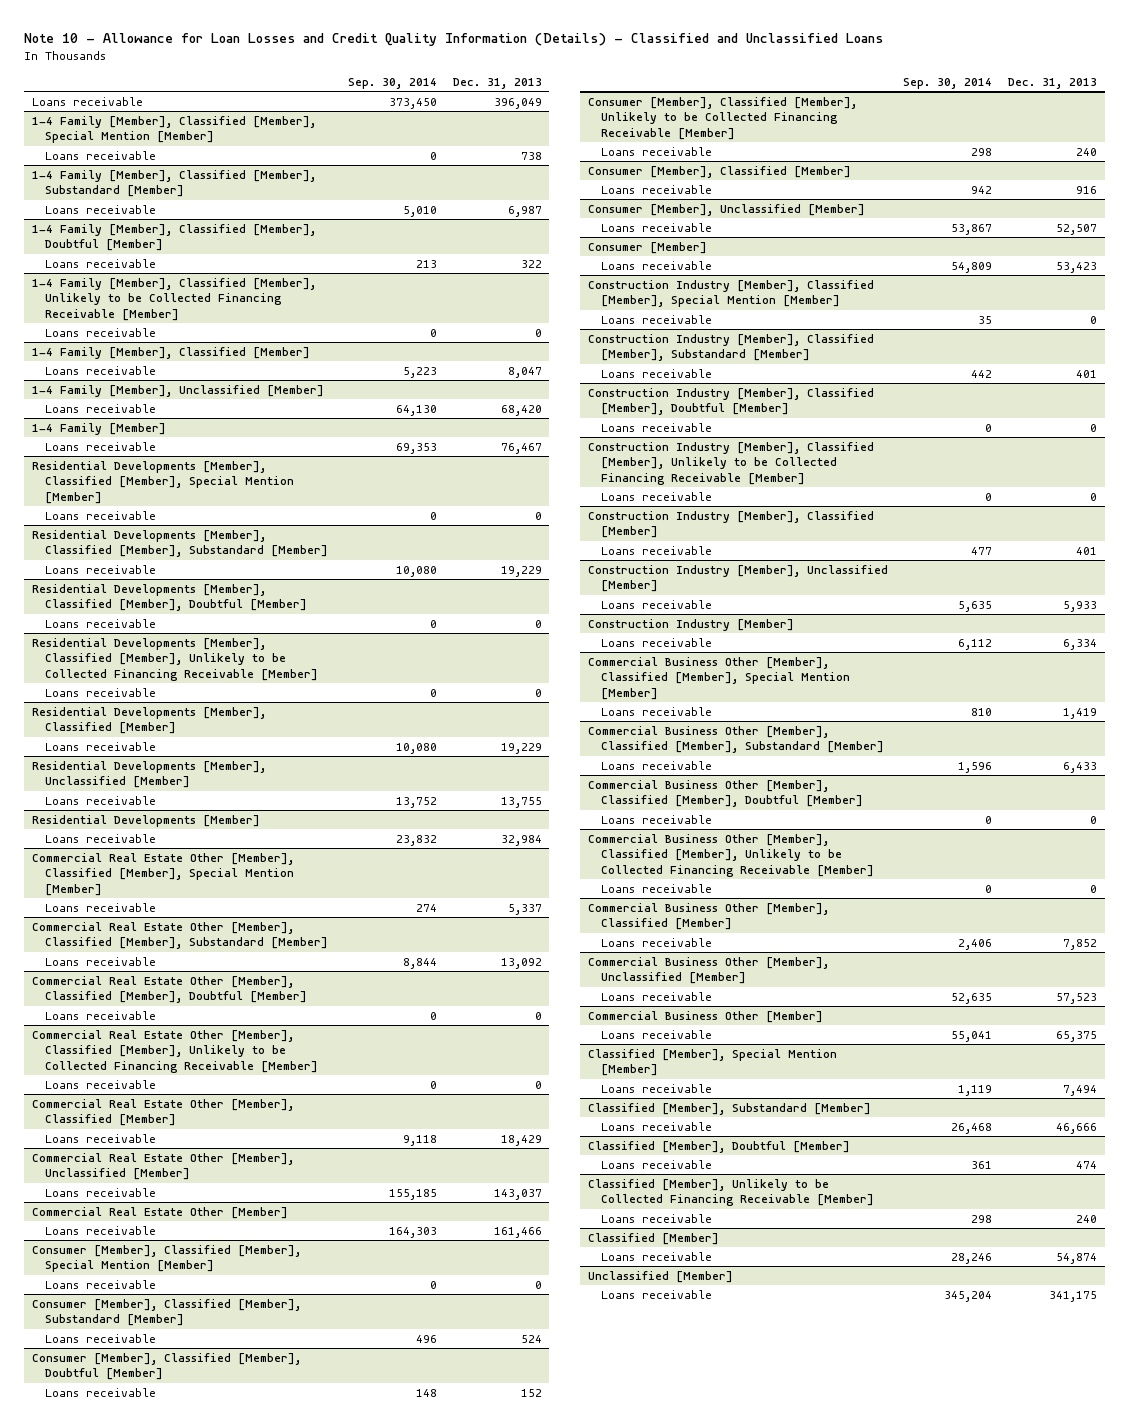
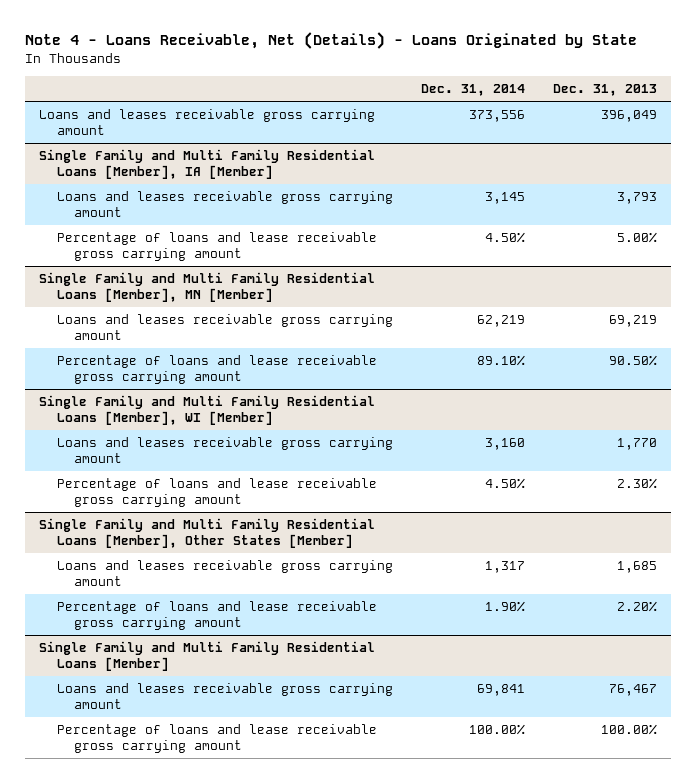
[24,33,884,47] Note 10 - Allowance for Loan Losses and Credit Quality Information (Details) - Classified and Unclassified Loans -> [25,32,638,50] Note 4 - Loans Receivable, Net (Details) - Loans Originated by State
[347,77,437,89] Sep. 30, 2014 -> none
none -> [420,84,525,97] Dec. 31, 2014
[32,115,317,144] 1-4 Family [Member], Classified [Member], Special Mention [Member] -> none
[32,169,317,198] 1-4 Family [Member], Classified [Member], Substandard [Member] -> none
[32,223,317,252] 1-4 Family [Member], Classified [Member], Doubtful [Member] -> none
[32,277,317,321] 1-4 Family [Member], Classified [Member], Unlikely to be Collected Financing Receivable [Member] -> none
[32,346,311,359] 1-4 Family [Member], Classified [Member] -> none
[32,384,325,397] 1-4 Family [Member], Unclassified [Member] -> none
[45,403,157,413] Loans receivable -> none
[32,422,167,435] 1-4 Family [Member] -> none
[45,441,157,451] Loans receivable -> none
[32,460,295,504] Residential Developments [Member], Classified [Member], Special Mention [Member] -> none
[45,510,157,520] Loans receivable -> none
[32,529,329,558] Residential Developments [Member], Classified [Member], Substandard [Member] -> none
[45,564,157,574] Loans receivable -> none
[32,583,308,612] Residential Developments [Member], Classified [Member], Doubtful [Member] -> none
[45,618,157,628] Loans receivable -> none
[32,637,319,681] Residential Developments [Member], Classified [Member], Unlikely to be Collected Financing Receivable [Member] -> none
[45,687,157,697] Loans receivable -> none
[32,706,267,735] Residential Developments [Member], Classified [Member] -> none
[45,741,157,751] Loans receivable -> none
[32,760,267,789] Residential Developments [Member], Unclassified [Member] -> none
[45,795,157,805] Loans receivable -> none
[32,814,261,827] Residential Developments [Member] -> none
[45,833,157,843] Loans receivable -> none
[32,852,295,896] Commercial Real Estate Other [Member], Classified [Member], Special Mention [Member] -> none
[45,902,157,912] Loans receivable -> none
[32,921,329,950] Commercial Real Estate Other [Member], Classified [Member], Substandard [Member] -> none
[45,956,157,966] Loans receivable -> none
[32,975,308,1004] Commercial Real Estate Other [Member], Classified [Member], Doubtful [Member] -> none
[45,1010,157,1020] Loans receivable -> none
[32,1029,319,1073] Commercial Real Estate Other [Member], Classified [Member], Unlikely to be Collected Financing Receivable [Member] -> none
[45,1079,157,1089] Loans receivable -> none
[32,1098,295,1127] Commercial Real Estate Other [Member], Classified [Member] -> none
[45,1133,157,1143] Loans receivable -> none
[32,1152,295,1181] Commercial Real Estate Other [Member], Unclassified [Member] -> none
[45,1187,157,1197] Loans receivable -> none
[32,1206,289,1219] Commercial Real Estate Other [Member] -> none
[45,1225,157,1235] Loans receivable -> none
[32,1244,302,1273] Consumer [Member], Classified [Member], Special Mention [Member] -> none
[45,1279,157,1289] Loans receivable -> none
[32,1298,302,1327] Consumer [Member], Classified [Member], Substandard [Member] -> none
[45,1333,157,1343] Loans receivable -> none
[32,1352,302,1381] Consumer [Member], Classified [Member], Doubtful [Member] -> none
[45,1387,157,1397] Loans receivable -> none
[587,96,857,140] Consumer [Member], Classified [Member], Unlikely to be Collected Financing Receivable [Member] -> none
[601,146,713,156] Loans receivable -> none
[587,165,851,178] Consumer [Member], Classified [Member] -> none
[601,184,713,194] Loans receivable -> none
[587,203,865,216] Consumer [Member], Unclassified [Member] -> none
[601,222,713,232] Loans receivable -> none
[587,241,707,254] Consumer [Member] -> none
[601,260,713,270] Loans receivable -> none
[587,279,874,308] Construction Industry [Member], Classified [Member], Special Mention [Member] -> none
[601,314,713,324] Loans receivable -> none
[587,333,874,362] Construction Industry [Member], Classified [Member], Substandard [Member] -> none
[601,368,713,378] Loans receivable -> none
[587,387,874,416] Construction Industry [Member], Classified [Member], Doubtful [Member] -> none
[601,422,713,432] Loans receivable -> none
[587,441,874,485] Construction Industry [Member], Classified [Member], Unlikely to be Collected Financing Receivable [Member] -> none
[601,491,713,501] Loans receivable -> none
[587,510,874,539] Construction Industry [Member], Classified [Member] -> none
[601,545,713,555] Loans receivable -> none
[587,564,888,593] Construction Industry [Member], Unclassified [Member] -> none
[601,599,713,609] Loans receivable -> none
[587,618,794,631] Construction Industry [Member] -> none
[601,637,713,647] Loans receivable -> none
[587,656,851,700] Commercial Business Other [Member], Classified [Member], Special Mention [Member] -> none
[601,706,713,716] Loans receivable -> none
[587,725,885,754] Commercial Business Other [Member], Classified [Member], Substandard [Member] -> none
[601,760,713,770] Loans receivable -> none
[587,779,864,808] Commercial Business Other [Member], Classified [Member], Doubtful [Member] -> none
[601,814,713,824] Loans receivable -> none
[587,833,875,877] Commercial Business Other [Member], Classified [Member], Unlikely to be Collected Financing Receivable [Member] -> none
[601,883,713,893] Loans receivable -> none
[587,902,829,931] Commercial Business Other [Member], Classified [Member] -> none
[601,937,713,947] Loans receivable -> none
[587,956,829,985] Commercial Business Other [Member], Unclassified [Member] -> none
[601,991,713,1001] Loans receivable -> none
[587,1010,823,1023] Commercial Business Other [Member] -> none
[601,1029,713,1039] Loans receivable -> none
[587,1048,837,1077] Classified [Member], Special Mention [Member] -> none
[601,1083,713,1093] Loans receivable -> none
[587,1102,871,1115] Classified [Member], Substandard [Member] -> none
[601,1121,713,1131] Loans receivable -> none
[587,1140,850,1153] Classified [Member], Doubtful [Member] -> none
[601,1159,713,1169] Loans receivable -> none
[587,1178,875,1207] Classified [Member], Unlikely to be Collected Financing Receivable [Member] -> none
[601,1213,713,1223] Loans receivable -> none
[587,1232,719,1245] Classified [Member] -> none
[601,1251,713,1261] Loans receivable -> none
[587,1270,733,1283] Unclassified [Member] -> none
[601,1289,713,1299] Loans receivable -> none
[32,96,144,106] Loans receivable -> [39,109,376,135] Loans and leases receivable gross carrying amount
none -> [39,149,376,179] Single Family and Multi Family Residential Loans [Member], IA [Member]
[45,150,157,160] Loans receivable -> [56,191,393,217] Loans and leases receivable gross carrying amount
[520,151,542,160] 738 -> [616,192,657,205] 3,793
none -> [56,232,377,261] Percentage of loans and lease receivable gross carrying amount
none -> [39,272,376,302] Single Family and Multi Family Residential Loans [Member], MN [Member]
[45,204,157,214] Loans receivable -> [56,314,393,340] Loans and leases receivable gross carrying amount
[507,205,542,217] 6,987 -> [608,315,657,328] 69,219
none -> [56,355,377,384] Percentage of loans and lease receivable gross carrying amount
none -> [39,395,376,425] Single Family and Multi Family Residential Loans [Member], WI [Member]
[45,258,157,268] Loans receivable -> [56,437,393,463] Loans and leases receivable gross carrying amount
[520,259,542,268] 322 -> [616,438,657,451] 1,770
none -> [56,478,377,507] Percentage of loans and lease receivable gross carrying amount
none -> [39,518,376,548] Single Family and Multi Family Residential Loans [Member], Other States [Member]
[45,327,157,337] Loans receivable -> [56,560,393,586] Loans and leases receivable gross carrying amount
[534,328,542,337] 0 -> [616,561,657,574] 1,685
none -> [56,601,377,630] Percentage of loans and lease receivable gross carrying amount
none -> [39,641,376,671] Single Family and Multi Family Residential Loans [Member]
[45,365,157,375] Loans receivable -> [56,683,393,709] Loans and leases receivable gross carrying amount
[507,366,542,378] 8,047 -> [608,684,657,697] 76,467
none -> [56,724,377,753] Percentage of loans and lease receivable gross carrying amount

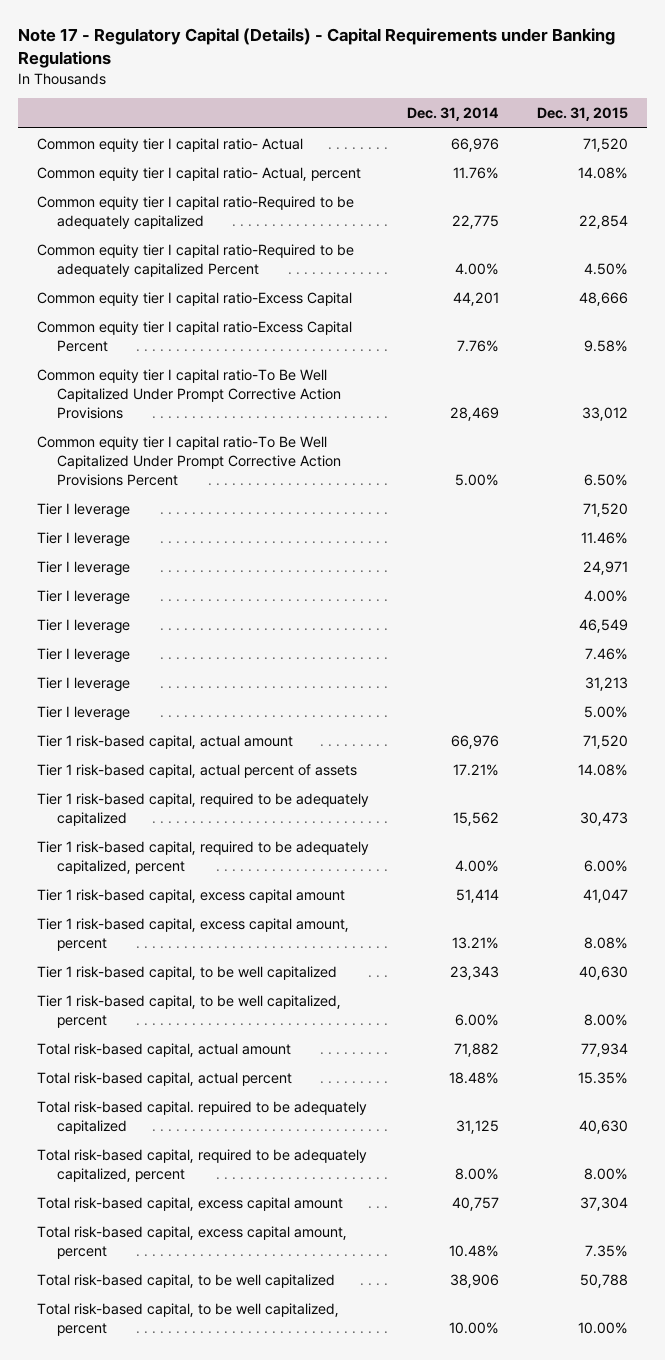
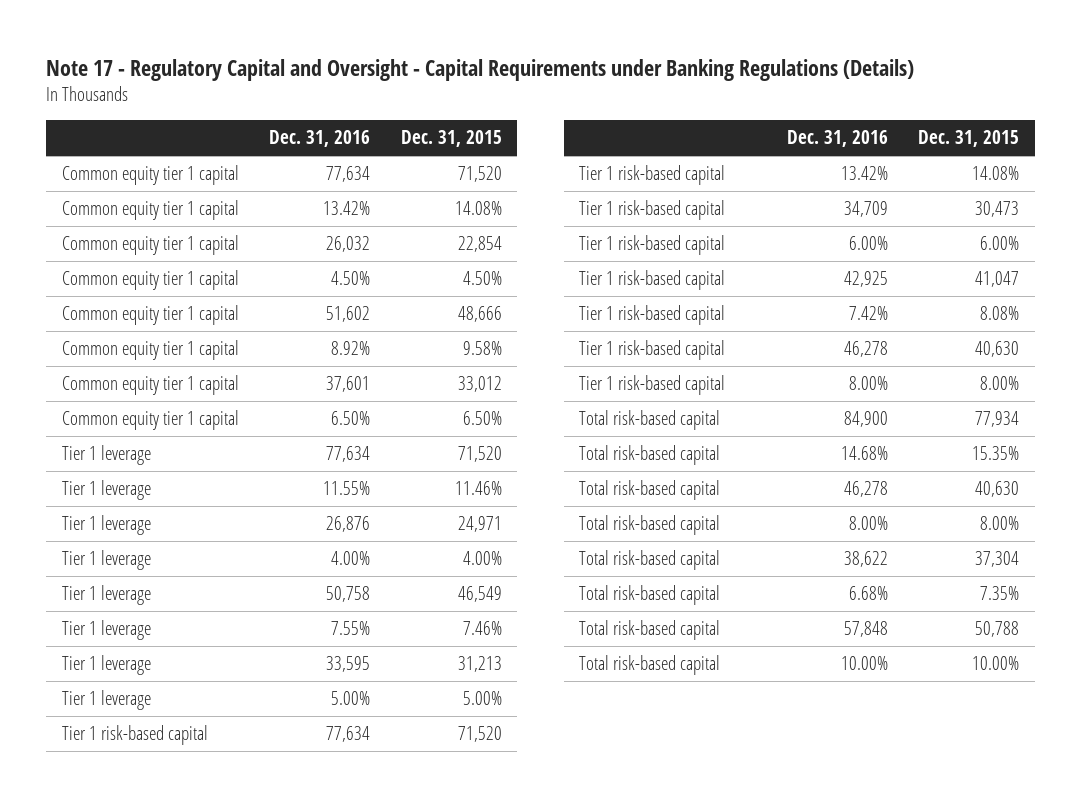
[18,27,616,68] Note 17 - Regulatory Capital (Details) - Capital Requirements under Banking Regulations -> [46,58,915,81] Note 17 - Regulatory Capital and Oversight - Capital Requirements under Banking Regulations (Details)
[407,107,500,122] Dec. 31, 2014 -> none
none -> [269,130,371,148] Dec. 31, 2016
[37,137,304,152] Common equity tier I capital ratio- Actual -> [61,165,239,186] Common equity tier 1 capital
[37,166,362,181] Common equity tier I capital ratio- Actual, percent -> [61,200,239,221] Common equity tier 1 capital
[37,195,355,229] Common equity tier I capital ratio-Required to be adequately capitalized -> [61,235,239,256] Common equity tier 1 capital
[37,243,355,277] Common equity tier I capital ratio-Required to be adequately capitalized Percent -> [61,270,239,291] Common equity tier 1 capital
[37,291,353,306] Common equity tier I capital ratio-Excess Capital -> [61,305,239,326] Common equity tier 1 capital
[37,320,353,352] Common equity tier I capital ratio-Excess Capital Percent -> [61,340,239,361] Common equity tier 1 capital
[37,368,342,419] Common equity tier I capital ratio-To Be Well Capitalized Under Prompt Corrective Action Provisions -> [61,375,239,396] Common equity tier 1 capital
[37,435,342,486] Common equity tier I capital ratio-To Be Well Capitalized Under Prompt Corrective Action Provisions Percent -> [61,410,239,431] Common equity tier 1 capital
[37,502,131,518] Tier I leverage -> [61,445,151,466] Tier 1 leverage
[37,531,131,547] Tier I leverage -> [61,480,151,501] Tier 1 leverage
[37,560,131,576] Tier I leverage -> [61,515,151,536] Tier 1 leverage
[37,589,131,605] Tier I leverage -> [61,550,151,571] Tier 1 leverage
[37,618,131,634] Tier I leverage -> [61,585,151,606] Tier 1 leverage
[37,647,131,663] Tier I leverage -> [61,620,151,641] Tier 1 leverage
[37,676,131,692] Tier I leverage -> [61,655,151,676] Tier 1 leverage
[37,705,131,721] Tier I leverage -> [61,690,151,711] Tier 1 leverage
[37,734,294,749] Tier 1 risk-based capital, actual amount -> [61,725,208,746] Tier 1 risk-based capital
[37,763,358,778] Tier 1 risk-based capital, actual percent of assets -> [579,165,726,186] Tier 1 risk-based capital
[37,792,370,826] Tier 1 risk-based capital, required to be adequately capitalized -> [579,200,726,221] Tier 1 risk-based capital
[37,840,370,874] Tier 1 risk-based capital, required to be adequately capitalized, percent -> [579,235,726,256] Tier 1 risk-based capital
[37,888,346,903] Tier 1 risk-based capital, excess capital amount -> [579,270,726,291] Tier 1 risk-based capital
[37,917,350,951] Tier 1 risk-based capital, excess capital amount, percent -> [579,305,726,326] Tier 1 risk-based capital
[37,965,338,980] Tier 1 risk-based capital, to be well capitalized -> [579,340,726,361] Tier 1 risk-based capital
[37,994,342,1028] Tier 1 risk-based capital, to be well capitalized, percent -> [579,375,726,396] Tier 1 risk-based capital
[37,1042,292,1057] Total risk-based capital, actual amount -> [579,410,721,431] Total risk-based capital
[37,1071,293,1086] Total risk-based capital, actual percent -> [579,445,721,466] Total risk-based capital
[37,1100,368,1134] Total risk-based capital. repuired to be adequately capitalized -> [579,480,721,501] Total risk-based capital
[37,1148,368,1182] Total risk-based capital, required to be adequately capitalized, percent -> [579,515,721,536] Total risk-based capital
[37,1196,344,1211] Total risk-based capital, excess capital amount -> [579,550,721,571] Total risk-based capital
[37,1225,348,1259] Total risk-based capital, excess capital amount, percent -> [579,585,721,606] Total risk-based capital
[37,1273,336,1288] Total risk-based capital, to be well capitalized -> [579,620,721,641] Total risk-based capital
[37,1302,340,1336] Total risk-based capital, to be well capitalized, percent -> [579,655,721,676] Total risk-based capital

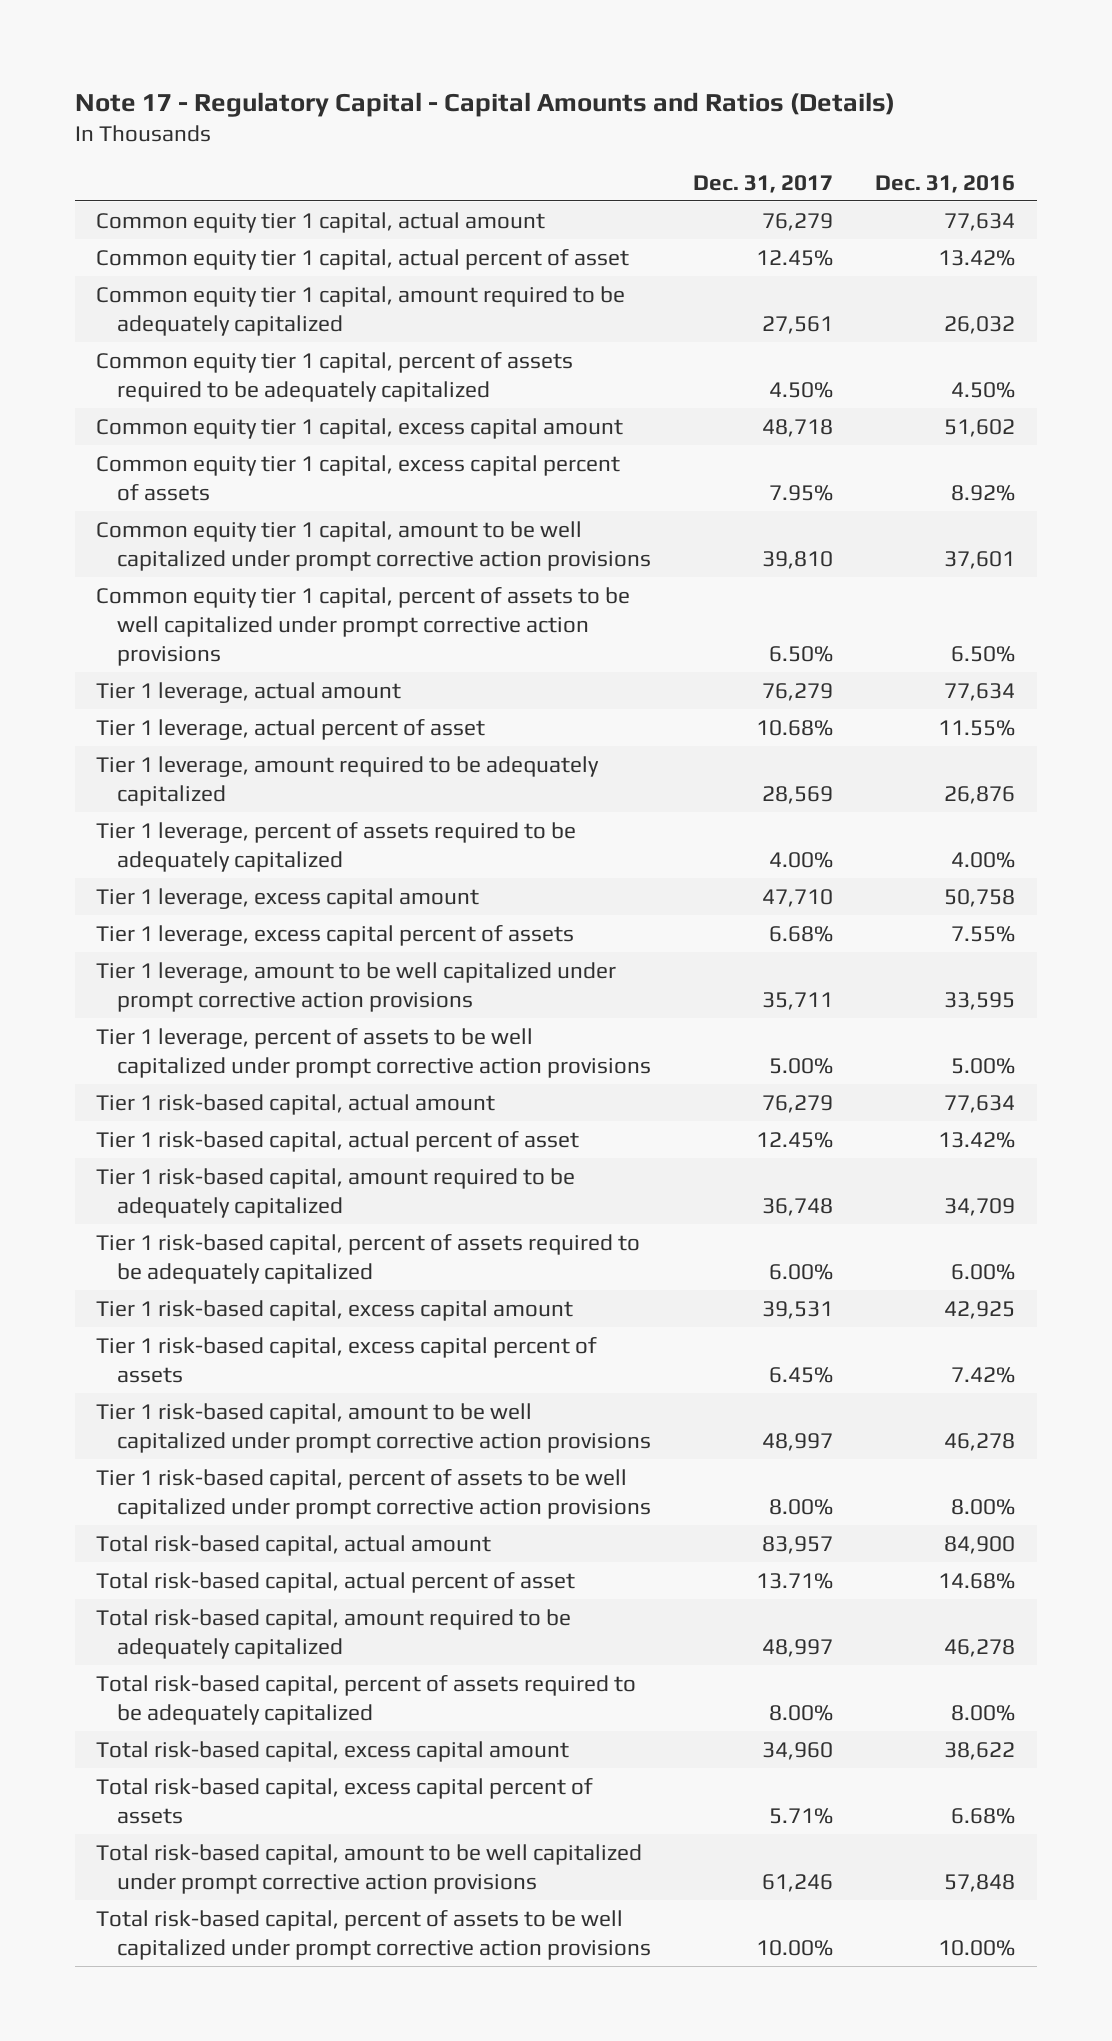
[46,58,915,81] Note 17 - Regulatory Capital and Oversight - Capital Requirements under Banking Regulations (Details) -> [75,91,896,117] Note 17 - Regulatory Capital - Capital Amounts and Ratios (Details)
[400,130,502,148] Dec. 31, 2015 -> none
none -> [693,174,834,193] Dec. 31, 2017
[61,165,239,186] Common equity tier 1 capital -> [96,211,546,233] Common equity tier 1 capital, actual amount
[61,200,239,221] Common equity tier 1 capital -> [96,248,630,270] Common equity tier 1 capital, actual percent of asset
[61,235,239,256] Common equity tier 1 capital -> [96,285,626,336] Common equity tier 1 capital, amount required to be adequately capitalized
[61,270,239,291] Common equity tier 1 capital -> [96,351,574,402] Common equity tier 1 capital, percent of assets required to be adequately capitalized
[61,305,239,326] Common equity tier 1 capital -> [96,417,624,439] Common equity tier 1 capital, excess capital amount
[61,340,239,361] Common equity tier 1 capital -> [96,454,621,501] Common equity tier 1 capital, excess capital percent of assets
[61,375,239,396] Common equity tier 1 capital -> [96,520,651,571] Common equity tier 1 capital, amount to be well capitalized under prompt corrective action provisions
[61,410,239,431] Common equity tier 1 capital -> [96,586,631,667] Common equity tier 1 capital, percent of assets to be well capitalized under prompt corrective action provisions
[61,445,151,466] Tier 1 leverage -> [96,681,402,703] Tier 1 leverage, actual amount
[61,480,151,501] Tier 1 leverage -> [96,718,486,740] Tier 1 leverage, actual percent of asset
[61,515,151,536] Tier 1 leverage -> [96,755,600,806] Tier 1 leverage, amount required to be adequately capitalized
[61,550,151,571] Tier 1 leverage -> [96,821,577,872] Tier 1 leverage, percent of assets required to be adequately capitalized
[61,585,151,606] Tier 1 leverage -> [96,887,480,909] Tier 1 leverage, excess capital amount
[61,620,151,641] Tier 1 leverage -> [96,924,575,946] Tier 1 leverage, excess capital percent of assets
[61,655,151,676] Tier 1 leverage -> [96,961,617,1012] Tier 1 leverage, amount to be well capitalized under prompt corrective action provisions
[61,690,151,711] Tier 1 leverage -> [96,1027,651,1078] Tier 1 leverage, percent of assets to be well capitalized under prompt corrective action provisions
[61,725,208,746] Tier 1 risk-based capital -> [96,1093,496,1115] Tier 1 risk-based capital, actual amount
[579,165,726,186] Tier 1 risk-based capital -> [96,1130,580,1152] Tier 1 risk-based capital, actual percent of asset
[579,200,726,221] Tier 1 risk-based capital -> [96,1167,576,1218] Tier 1 risk-based capital, amount required to be adequately capitalized
[579,235,726,256] Tier 1 risk-based capital -> [96,1233,641,1284] Tier 1 risk-based capital, percent of assets required to be adequately capitalized
[579,270,726,291] Tier 1 risk-based capital -> [96,1299,574,1321] Tier 1 risk-based capital, excess capital amount
[579,305,726,326] Tier 1 risk-based capital -> [96,1336,598,1383] Tier 1 risk-based capital, excess capital percent of assets
[579,340,726,361] Tier 1 risk-based capital -> [96,1402,651,1453] Tier 1 risk-based capital, amount to be well capitalized under prompt corrective action provisions
[579,375,726,396] Tier 1 risk-based capital -> [96,1468,651,1519] Tier 1 risk-based capital, percent of assets to be well capitalized under prompt corrective action provisions
[579,410,721,431] Total risk-based capital -> [96,1534,492,1556] Total risk-based capital, actual amount
[579,445,721,466] Total risk-based capital -> [96,1571,576,1593] Total risk-based capital, actual percent of asset
[579,480,721,501] Total risk-based capital -> [96,1608,572,1659] Total risk-based capital, amount required to be adequately capitalized
[579,515,721,536] Total risk-based capital -> [96,1674,637,1725] Total risk-based capital, percent of assets required to be adequately capitalized
[579,550,721,571] Total risk-based capital -> [96,1740,570,1762] Total risk-based capital, excess capital amount
[579,585,721,606] Total risk-based capital -> [96,1777,594,1824] Total risk-based capital, excess capital percent of assets
[579,620,721,641] Total risk-based capital -> [96,1843,643,1894] Total risk-based capital, amount to be well capitalized under prompt corrective action provisions
[579,655,721,676] Total risk-based capital -> [96,1909,651,1960] Total risk-based capital, percent of assets to be well capitalized under prompt corrective action provisions

